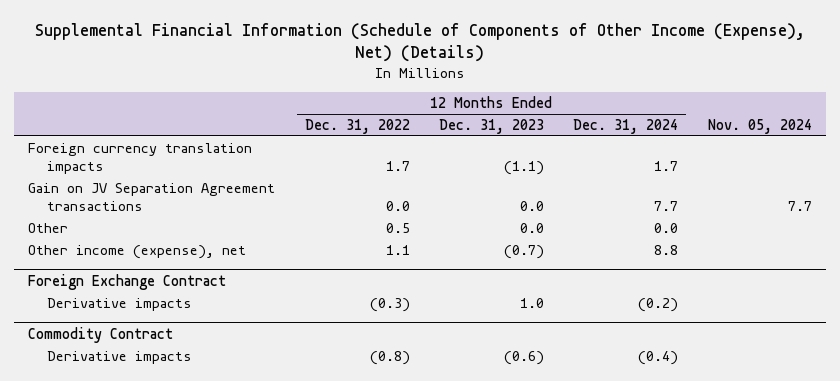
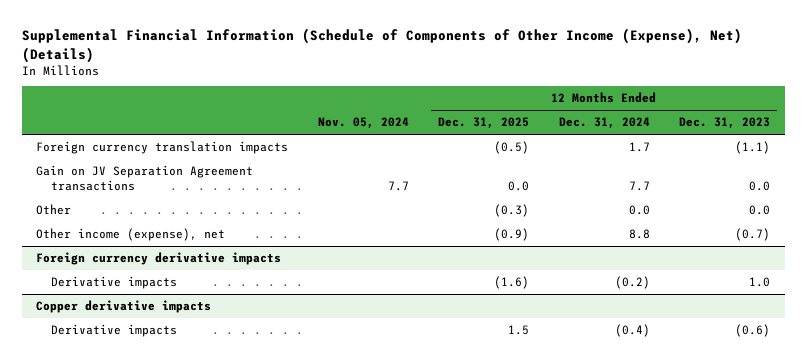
[304,118,410,134] Dec. 31, 2022 -> none
none -> [438,117,530,130] Dec. 31, 2025
[28,273,227,290] Foreign Exchange Contract -> [36,252,282,266] Foreign currency derivative impacts
[28,326,174,343] Commodity Contract -> [36,300,212,314] Copper derivative impacts

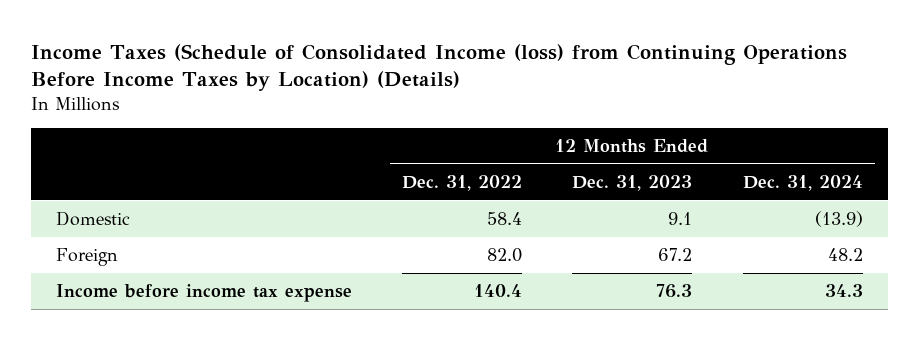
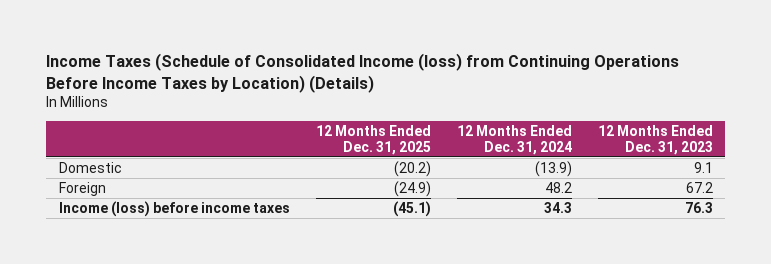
[402,175,523,192] Dec. 31, 2022 -> none
none -> [315,124,431,155] 12 Months Ended Dec. 31, 2025
[56,284,353,303] Income before income tax expense -> [58,200,290,217] Income (loss) before income taxes

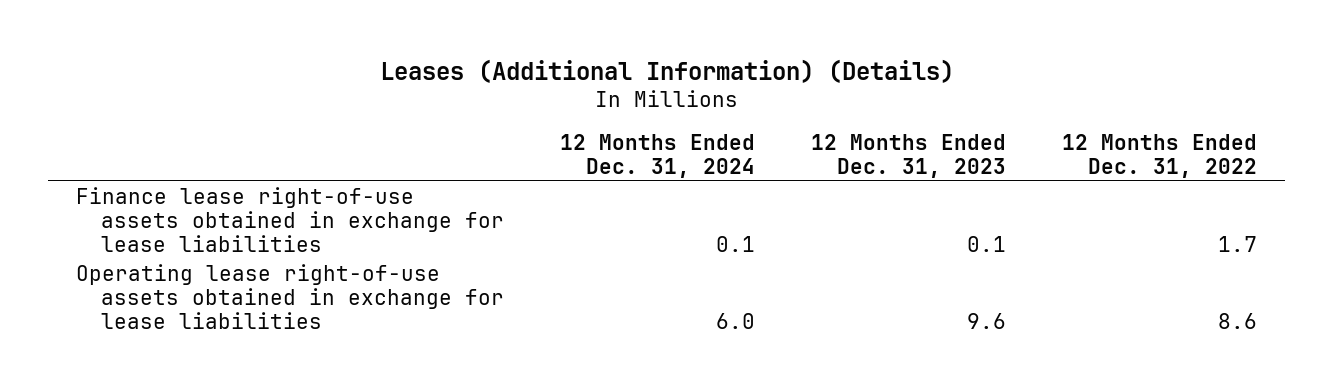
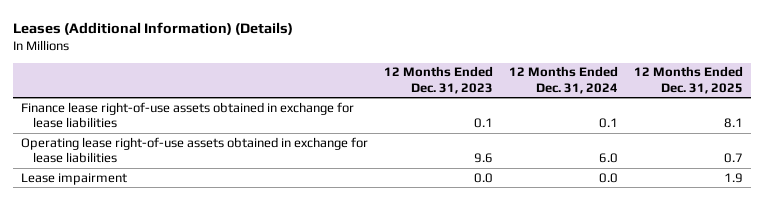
[1062,133,1258,178] 12 Months Ended Dec. 31, 2022 -> none
none -> [634,66,744,94] 12 Months Ended Dec. 31, 2025
none -> [20,172,127,185] Lease impairment

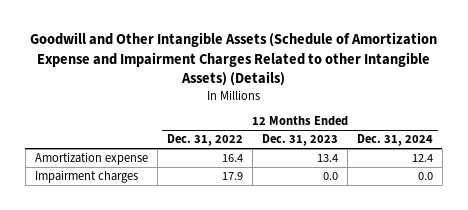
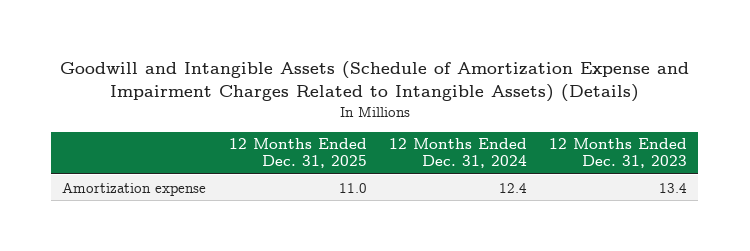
[29,32,437,86] Goodwill and Other Intangible Assets (Schedule of Amortization Expense and Impairment Charges Related to other Intangible Assets) (Details) -> [59,61,689,102] Goodwill and Intangible Assets (Schedule of Amortization Expense and Impairment Charges Related to Intangible Assets) (Details)
[166,134,243,147] Dec. 31, 2022 -> none
none -> [228,138,367,169] 12 Months Ended Dec. 31, 2025
[34,170,138,184] Impairment charges -> none

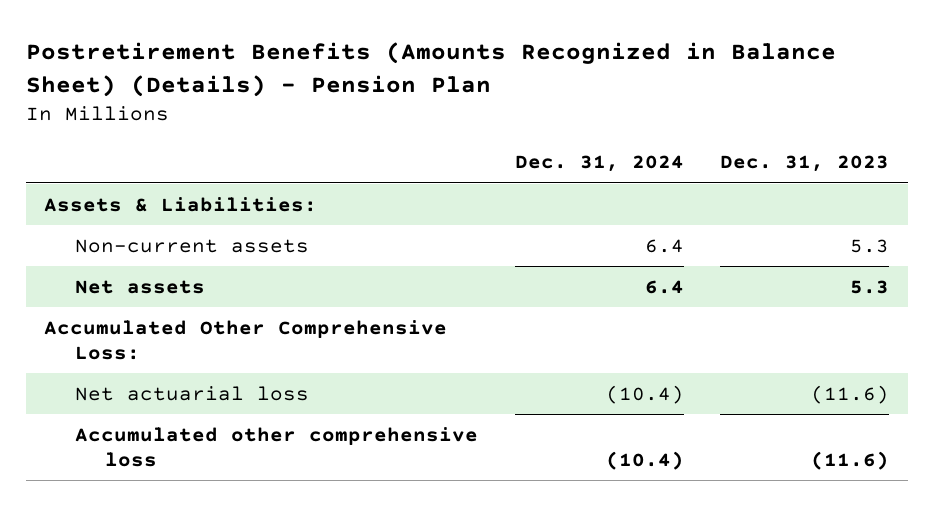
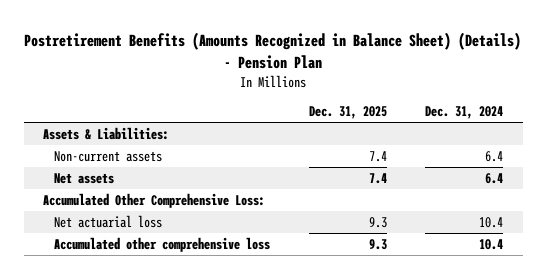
[720,155,890,173] Dec. 31, 2023 -> none
none -> [308,106,387,120] Dec. 31, 2025
[605,384,684,404] (10.4) -> [479,216,504,228] 10.4
[605,450,684,470] (10.4) -> [479,238,504,250] 10.4

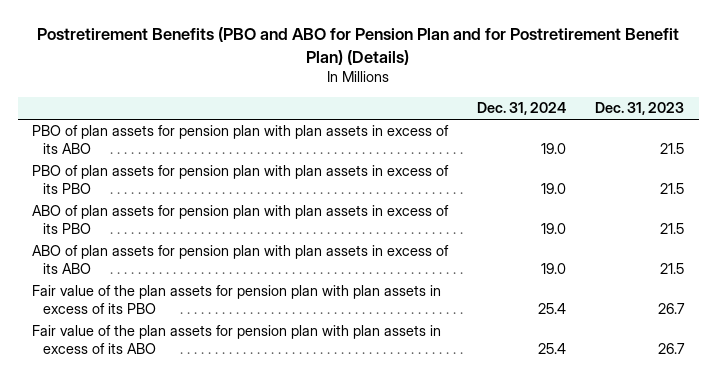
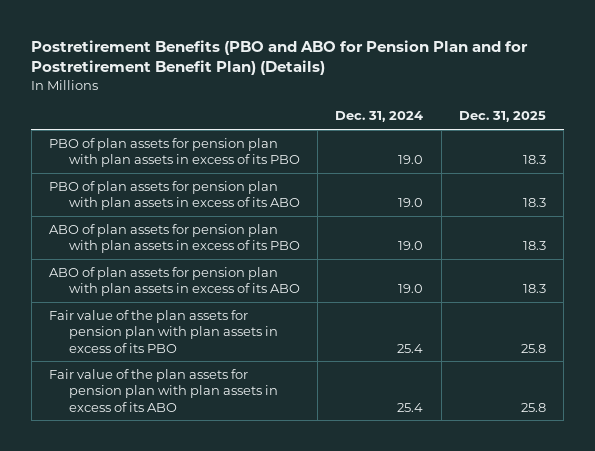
[595,102,685,116] Dec. 31, 2023 -> none
none -> [459,111,547,123] Dec. 31, 2025
[32,125,450,155] PBO of plan assets for pension plan with plan assets in excess of its ABO -> [48,180,300,211] PBO of plan assets for pension plan with plan assets in excess of its ABO

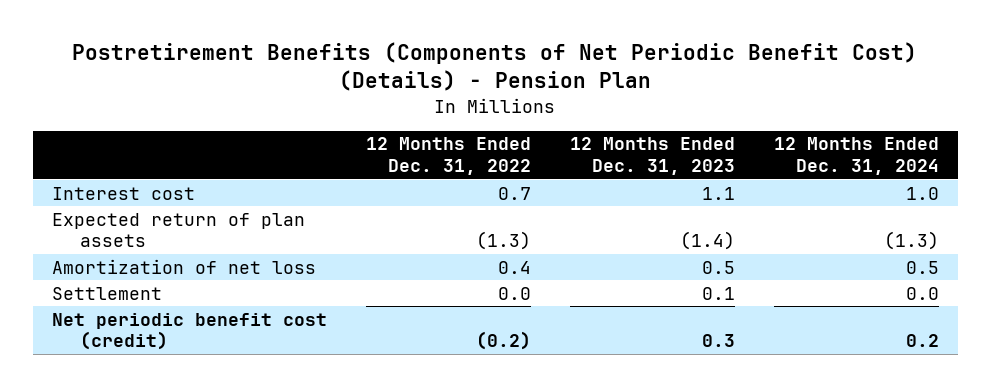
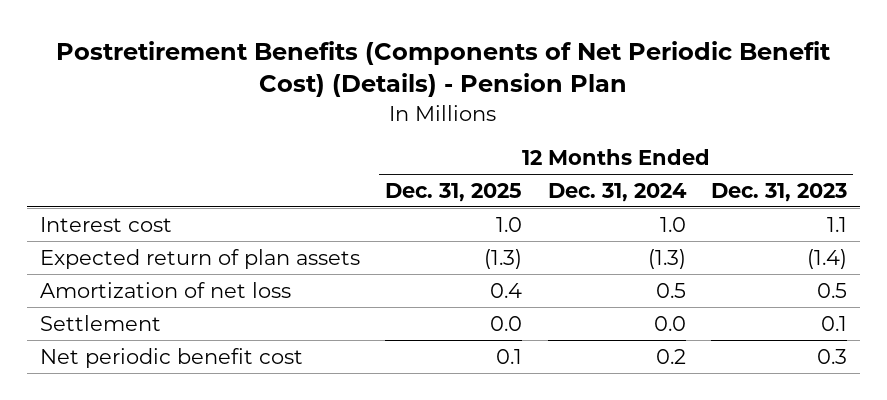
[365,137,531,176] 12 Months Ended Dec. 31, 2022 -> none
none -> [385,182,523,202] Dec. 31, 2025
[51,312,327,351] Net periodic benefit cost (credit) -> [39,347,303,368] Net periodic benefit cost

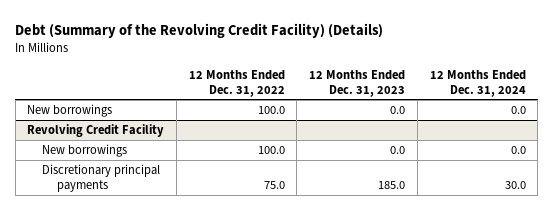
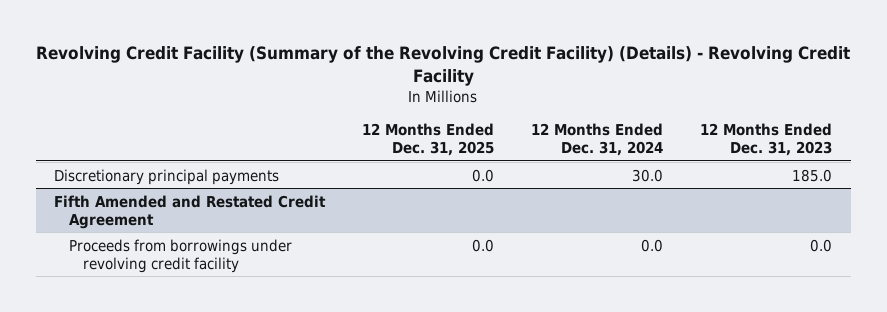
[15,22,384,38] Debt (Summary of the Revolving Credit Facility) (Details) -> [36,45,851,86] Revolving Credit Facility (Summary of the Revolving Credit Facility) (Details) - Revolving Credit Facility
[188,69,285,97] 12 Months Ended Dec. 31, 2022 -> none
none -> [362,122,495,156] 12 Months Ended Dec. 31, 2025
[27,103,113,117] New borrowings -> none
[27,123,165,137] Revolving Credit Facility -> none
[41,143,127,157] New borrowings -> none
none -> [54,194,327,229] Fifth Amended and Restated Credit Agreement
none -> [68,238,292,273] Proceeds from borrowings under revolving credit facility

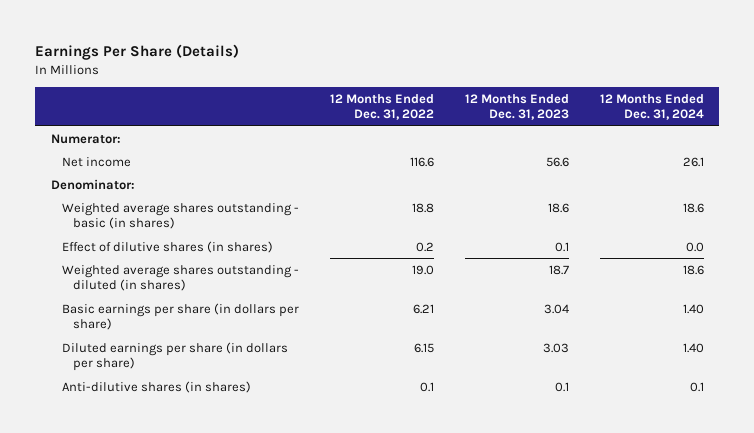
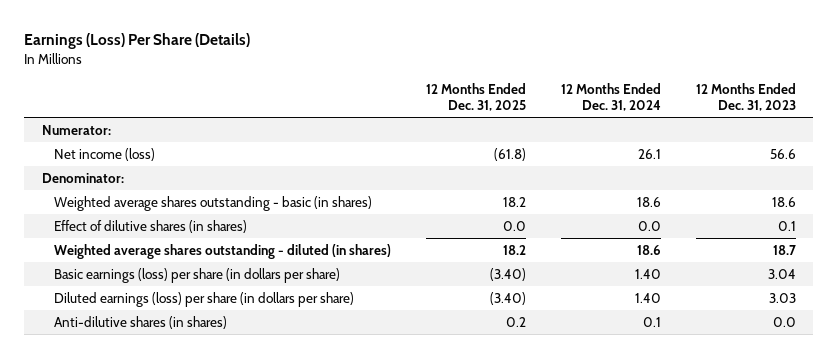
[35,43,240,60] Earnings Per Share (Details) -> [24,33,251,50] Earnings (Loss) Per Share (Details)
[329,93,434,121] 12 Months Ended Dec. 31, 2022 -> none
none -> [426,83,527,111] 12 Months Ended Dec. 31, 2025
[62,156,132,167] Net income -> [54,147,156,161] Net income (loss)
[62,302,300,331] Basic earnings per share (in dollars per share) -> [54,267,341,283] Basic earnings (loss) per share (in dollars per share)
[62,341,289,372] Diluted earnings per share (in dollars per share) -> [54,291,355,307] Diluted earnings (loss) per share (in dollars per share)
[554,381,569,392] 0.1 -> [772,316,796,327] 0.0

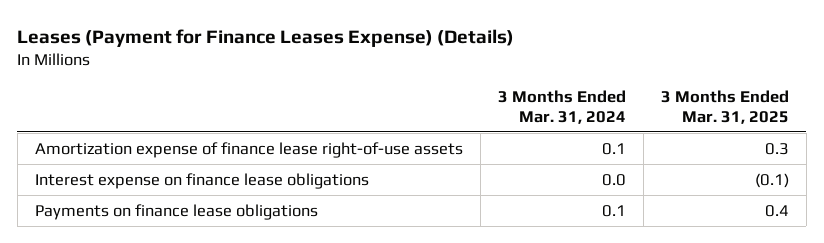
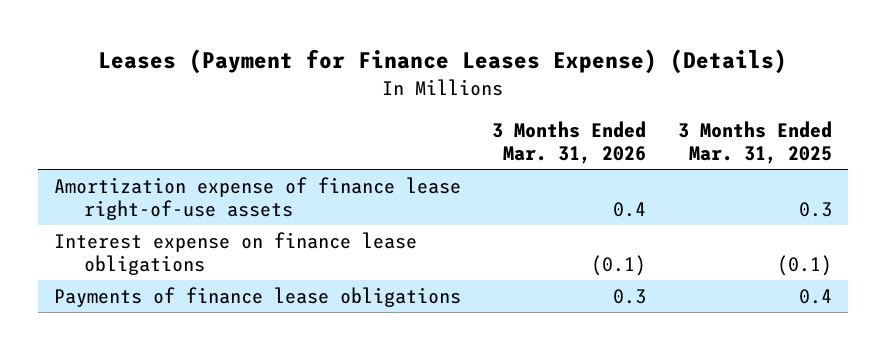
[497,89,626,124] 3 Months Ended Mar. 31, 2024 -> none
none -> [492,121,647,165] 3 Months Ended Mar. 31, 2026
[34,203,318,220] Payments on finance lease obligations -> [53,286,461,307] Payments of finance lease obligations

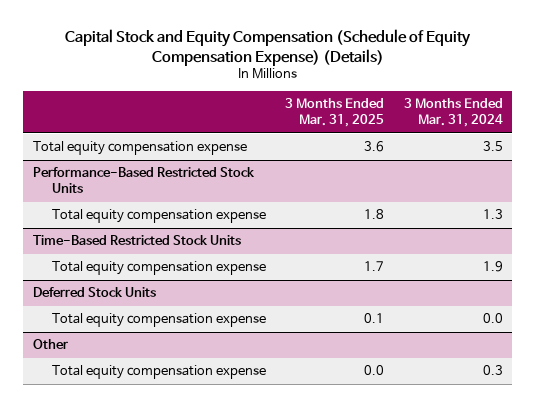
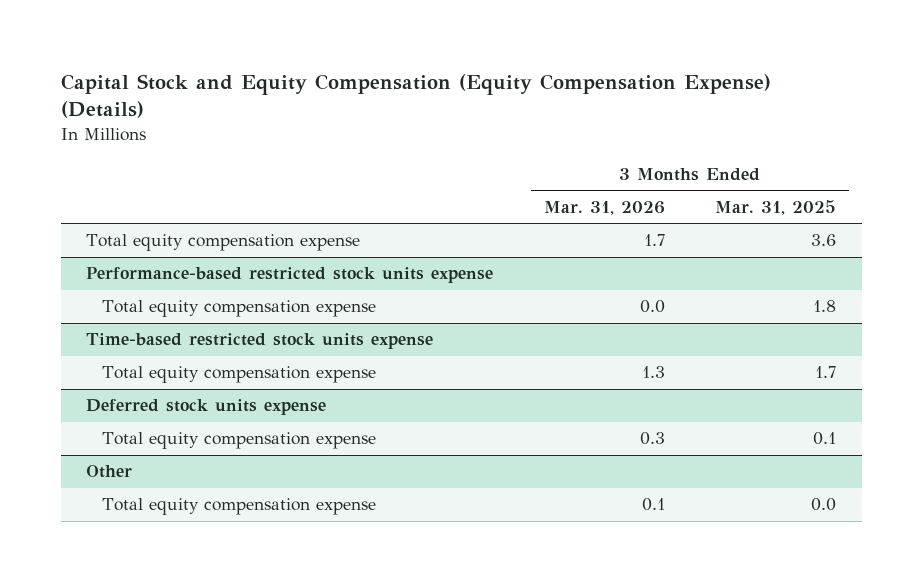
[64,29,471,66] Capital Stock and Equity Compensation (Schedule of Equity Compensation Expense) (Details) -> [61,73,772,119] Capital Stock and Equity Compensation (Equity Compensation Expense) (Details)
[403,98,503,128] 3 Months Ended Mar. 31, 2024 -> none
none -> [543,200,665,215] Mar. 31, 2026
[32,167,255,194] Performance-Based Restricted Stock Units -> [86,267,494,284] Performance-based restricted stock units expense
[32,235,241,246] Time-Based Restricted Stock Units -> [86,333,434,350] Time-based restricted stock units expense
[32,287,156,298] Deferred Stock Units -> [86,399,327,416] Deferred stock units expense

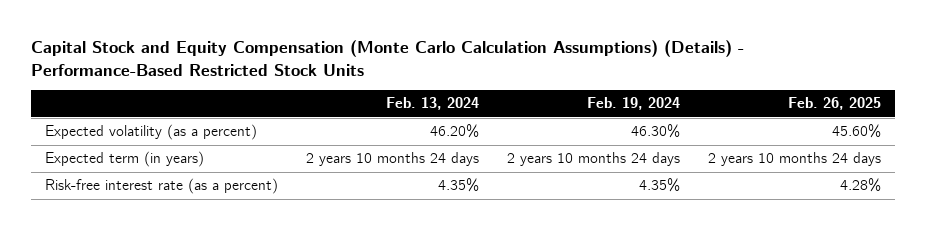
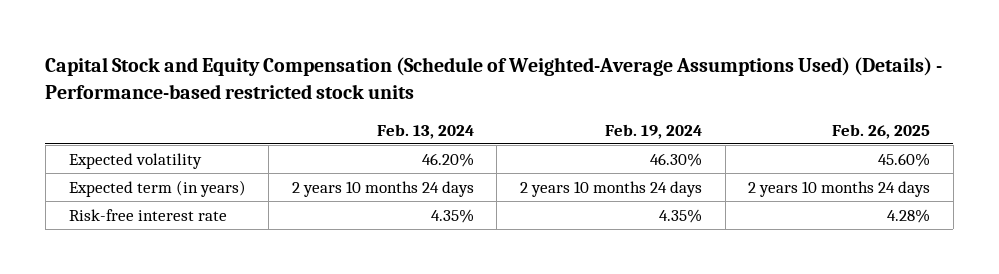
[30,40,744,76] Capital Stock and Equity Compensation (Monte Carlo Calculation Assumptions) (Details) - Performance-Based Restricted Stock Units -> [45,57,943,99] Capital Stock and Equity Compensation (Schedule of Weighted-Average Assumptions Used) (Details) - Performance-based restricted stock units
[44,124,257,141] Expected volatility (as a percent) -> [68,152,202,169] Expected volatility
[44,178,278,195] Risk-free interest rate (as a percent) -> [68,208,227,221] Risk-free interest rate

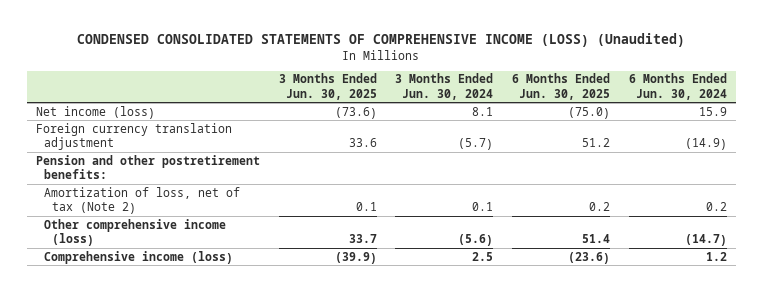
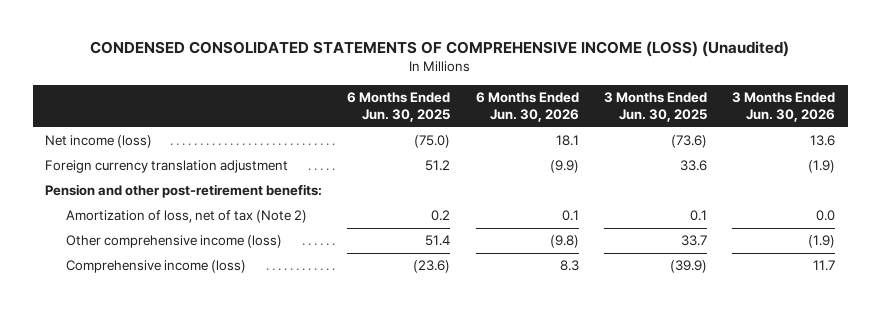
[395,73,494,100] 3 Months Ended Jun. 30, 2024 -> none
[628,73,727,100] 6 Months Ended Jun. 30, 2024 -> none
none -> [475,92,579,122] 6 Months Ended Jun. 30, 2026
none -> [732,92,836,122] 3 Months Ended Jun. 30, 2026
[36,154,261,180] Pension and other postretirement benefits: -> [45,184,323,199] Pension and other post-retirement benefits:

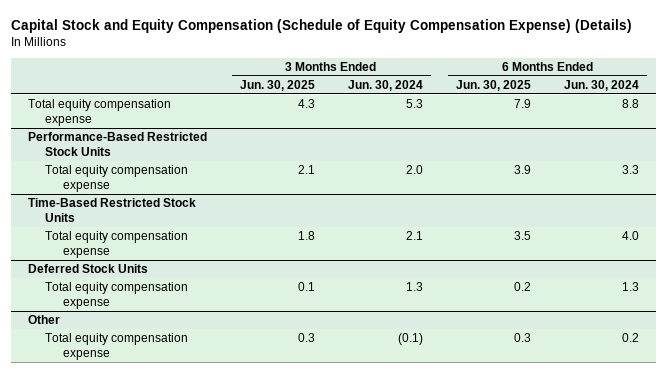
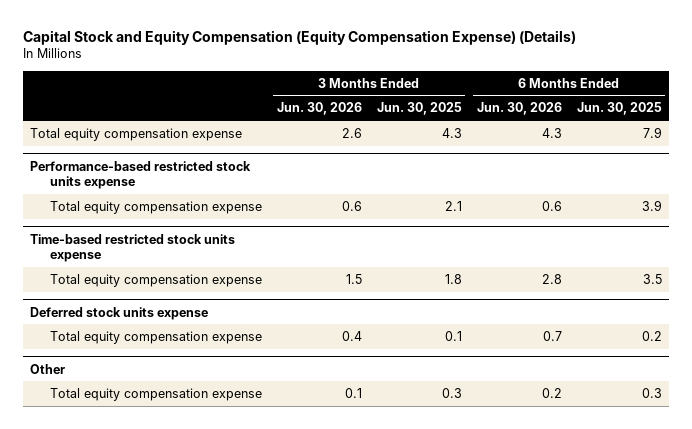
[11,18,633,33] Capital Stock and Equity Compensation (Schedule of Equity Compensation Expense) (Details) -> [22,29,576,45] Capital Stock and Equity Compensation (Equity Compensation Expense) (Details)
[347,79,423,91] Jun. 30, 2024 -> none
[564,79,640,91] Jun. 30, 2024 -> none
none -> [276,102,362,116] Jun. 30, 2026
none -> [476,102,562,116] Jun. 30, 2026
[27,132,207,156] Performance-Based Restricted Stock Units -> [30,160,252,189] Performance-based restricted stock units expense
[27,198,196,222] Time-Based Restricted Stock Units -> [30,233,236,262] Time-based restricted stock units expense
[27,264,148,274] Deferred Stock Units -> [30,306,209,320] Deferred stock units expense

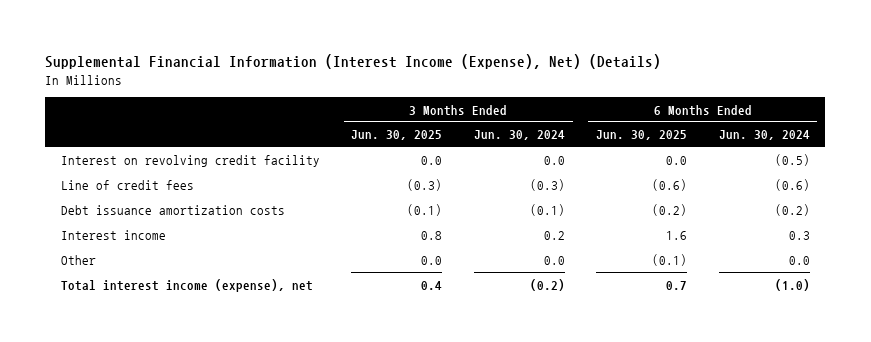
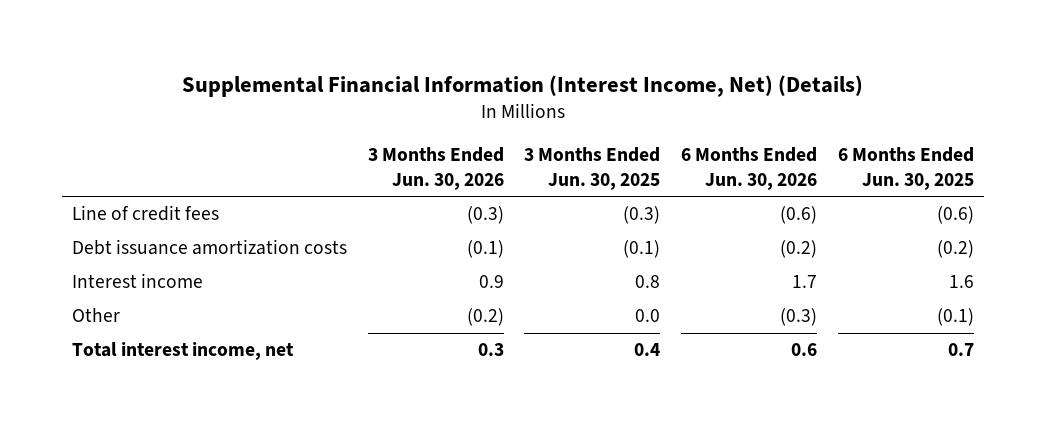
[45,53,662,69] Supplemental Financial Information (Interest Income (Expense), Net) (Details) -> [181,74,863,97] Supplemental Financial Information (Interest Income, Net) (Details)
[473,130,565,141] Jun. 30, 2024 -> none
[718,130,810,141] Jun. 30, 2024 -> none
none -> [367,147,504,190] 3 Months Ended Jun. 30, 2026
none -> [681,147,818,190] 6 Months Ended Jun. 30, 2026
[61,154,321,167] Interest on revolving credit facility -> none
[61,278,314,292] Total interest income (expense), net -> [72,342,295,361] Total interest income, net

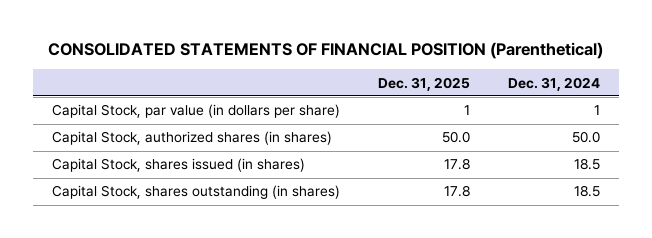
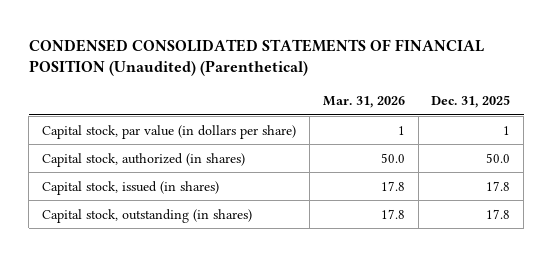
[47,41,603,59] CONSOLIDATED STATEMENTS OF FINANCIAL POSITION (Parenthetical) -> [28,38,484,77] CONDENSED CONSOLIDATED STATEMENTS OF FINANCIAL POSITION (Unaudited) (Parenthetical)
[507,76,600,91] Dec. 31, 2024 -> none
none -> [322,96,405,109] Mar. 31, 2026
[51,104,340,119] Capital Stock, par value (in dollars per share) -> [42,124,297,139] Capital stock, par value (in dollars per share)
[51,131,332,146] Capital Stock, authorized shares (in shares) -> [42,152,246,167] Capital stock, authorized (in shares)
[51,158,305,173] Capital Stock, shares issued (in shares) -> [42,180,220,195] Capital stock, issued (in shares)
[51,185,340,200] Capital Stock, shares outstanding (in shares) -> [42,208,253,223] Capital stock, outstanding (in shares)

